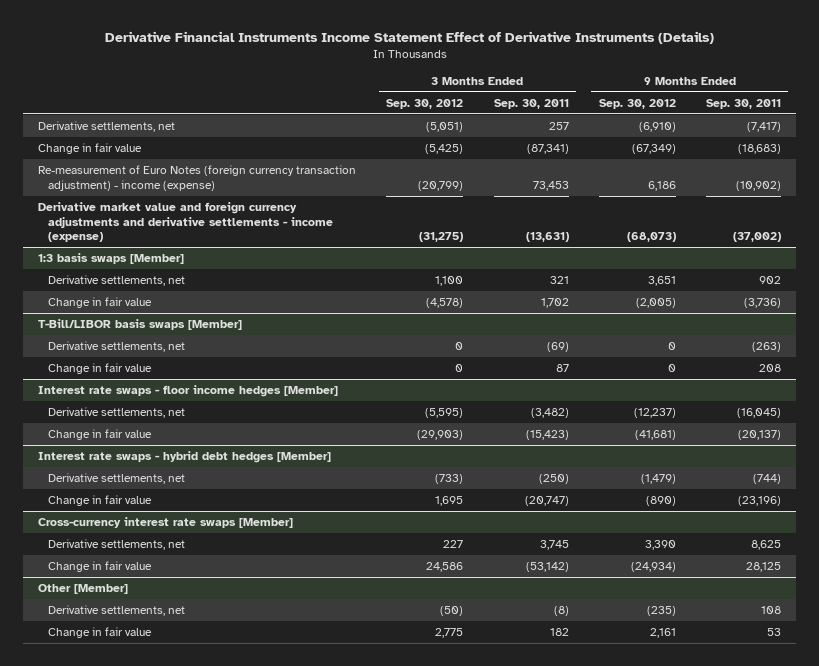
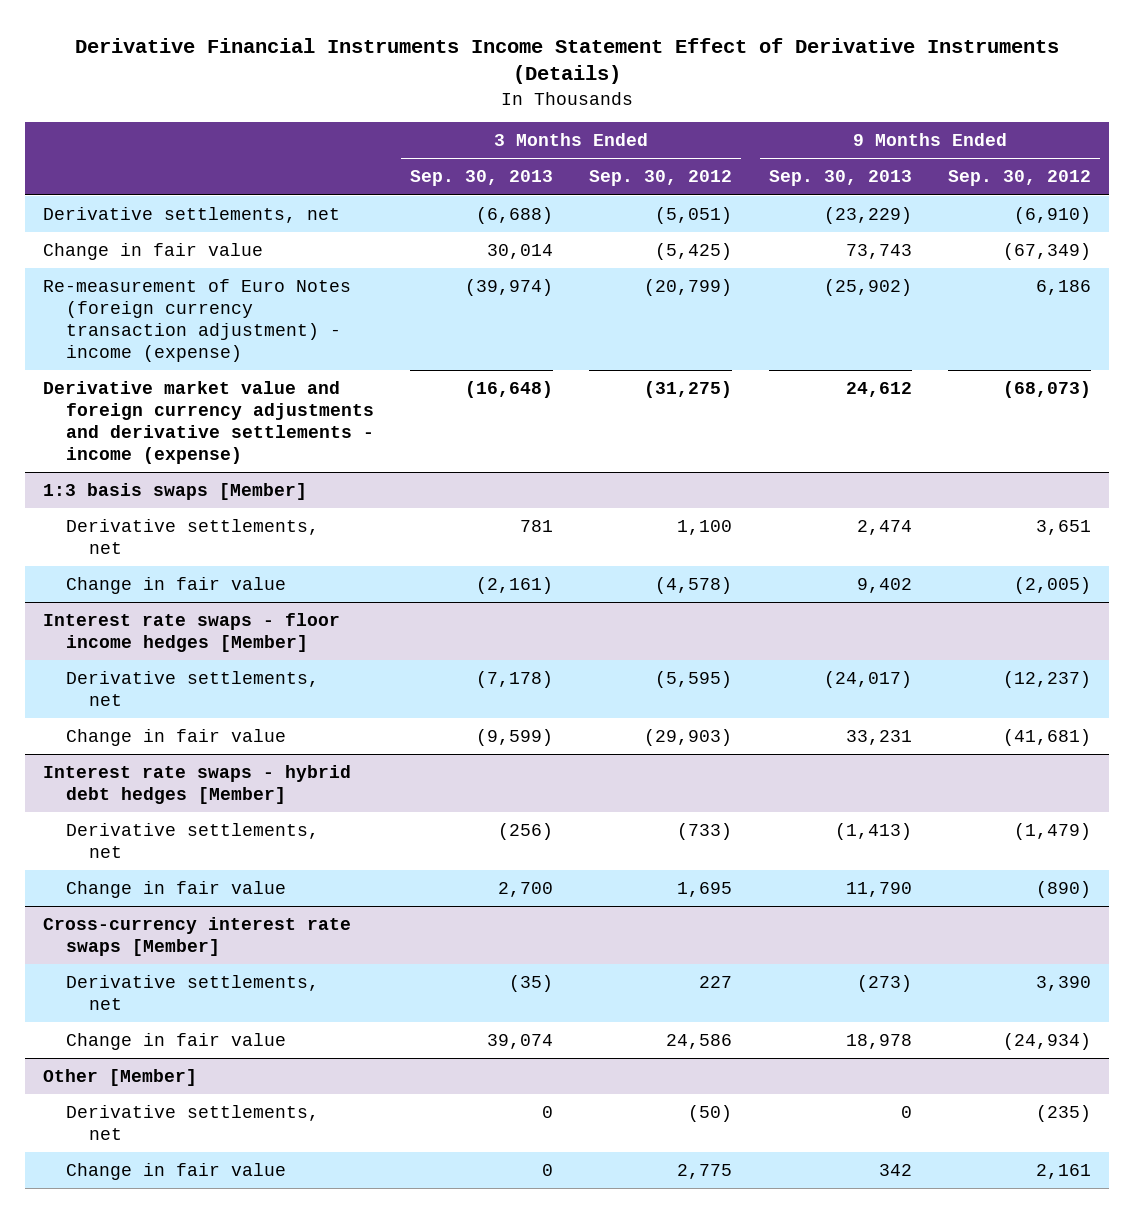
[493,98,569,109] Sep. 30, 2011 -> none
[705,98,781,109] Sep. 30, 2011 -> none
none -> [410,170,554,187] Sep. 30, 2013
none -> [768,170,912,187] Sep. 30, 2013
[38,319,243,331] T-Bill/LIBOR basis swaps [Member] -> none
[48,341,186,353] Derivative settlements, net -> none
[48,363,153,375] Change in fair value -> none

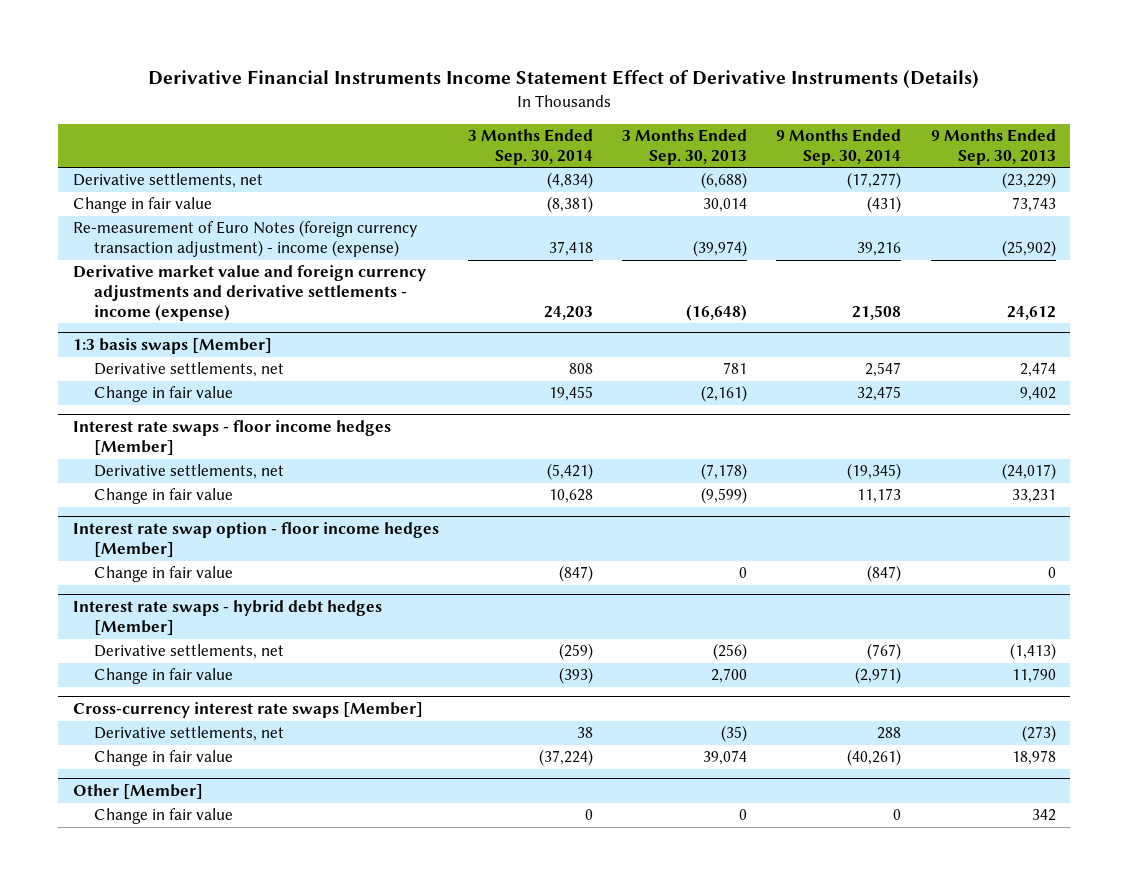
[589,170,733,187] Sep. 30, 2012 -> none
[947,170,1091,187] Sep. 30, 2012 -> none
none -> [467,129,593,165] 3 Months Ended Sep. 30, 2014
none -> [776,129,902,165] 9 Months Ended Sep. 30, 2014
none -> [72,522,439,558] Interest rate swap option - floor income hedges [Member]
none -> [93,566,233,583] Change in fair value
[66,1104,320,1140] Derivative settlements, net -> none

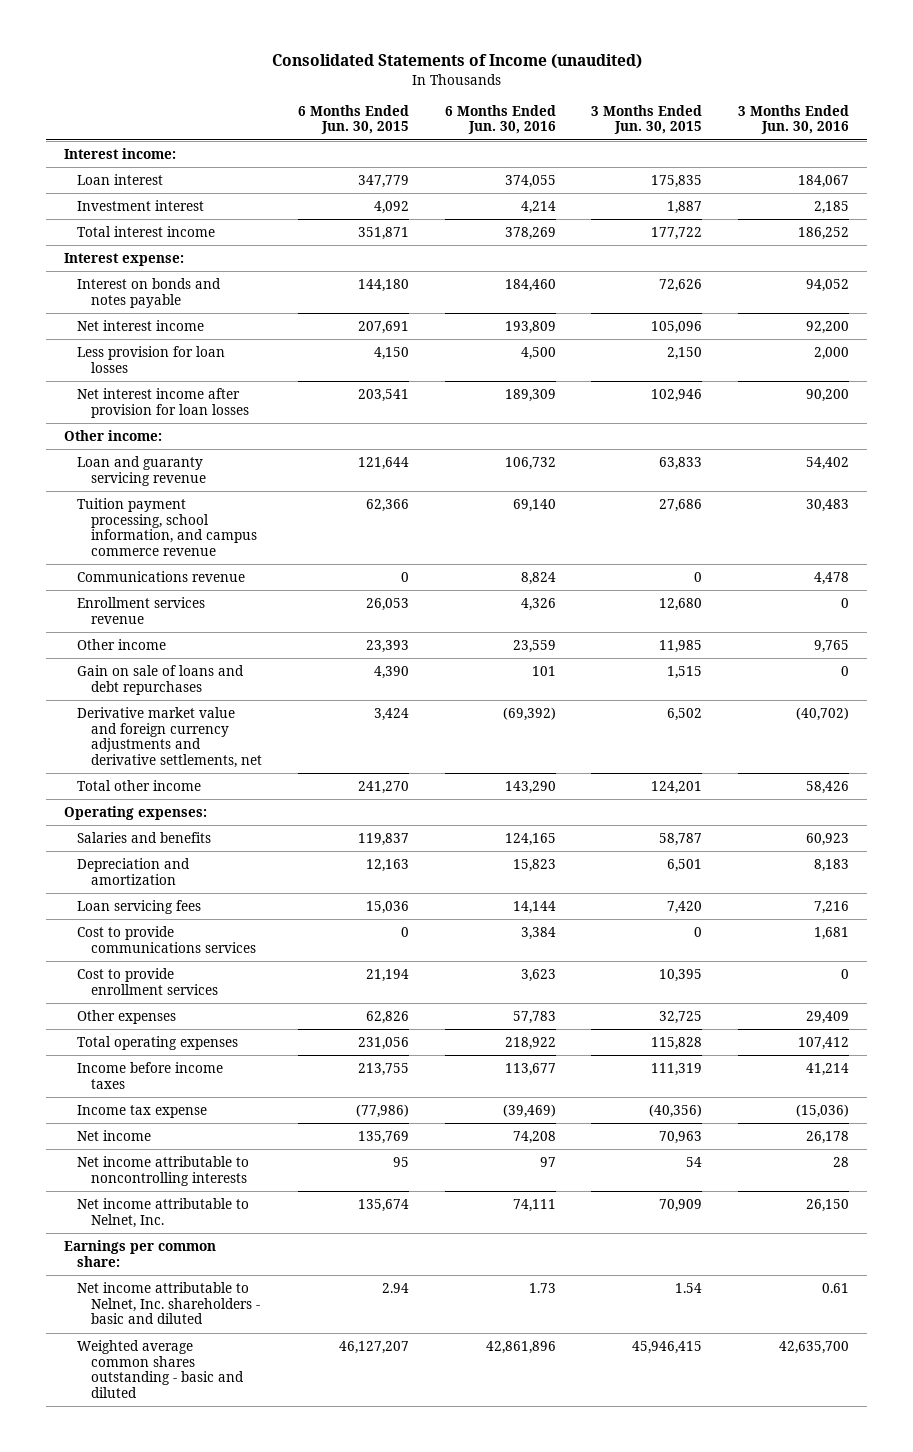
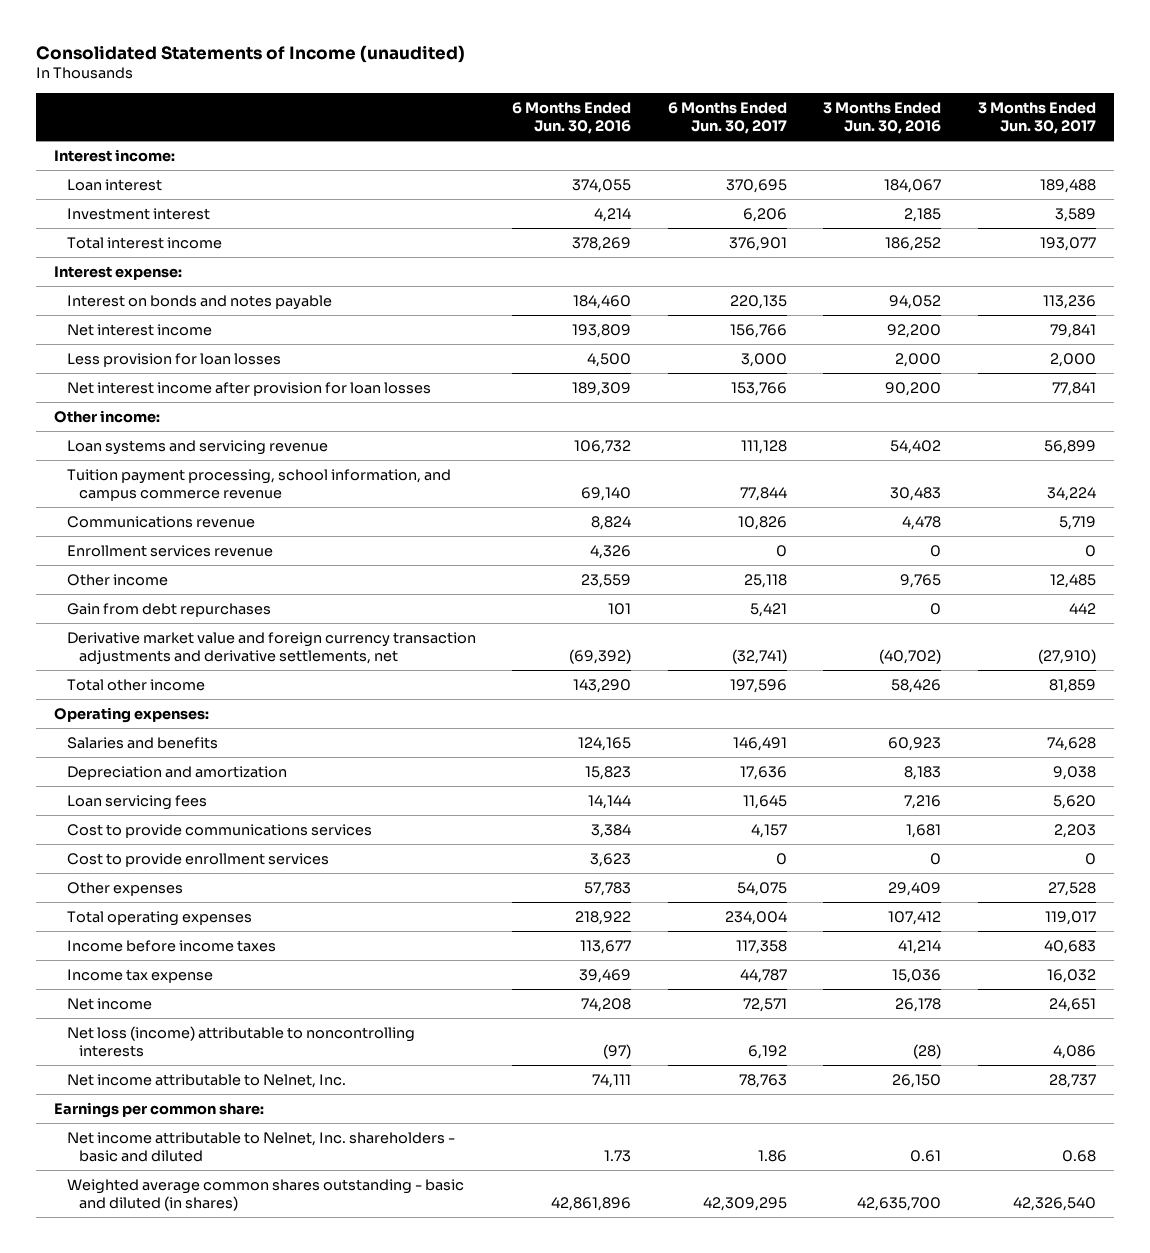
[297,104,409,135] 6 Months Ended Jun. 30, 2015 -> none
[591,104,703,135] 3 Months Ended Jun. 30, 2015 -> none
none -> [667,102,787,135] 6 Months Ended Jun. 30, 2017
none -> [977,102,1096,135] 3 Months Ended Jun. 30, 2017
[77,455,206,486] Loan and guaranty servicing revenue -> [66,439,328,455] Loan systems and servicing revenue
[77,664,245,695] Gain on sale of loans and debt repurchases -> [66,602,271,617] Gain from debt repurchases
[77,706,262,769] Derivative market value and foreign currency adjustments and derivative settlements, net -> [66,631,476,665] Derivative market value and foreign currency transaction adjustments and derivative settlements, net
[502,1103,556,1118] (39,469) -> [579,968,632,983] 39,469
[796,1103,850,1118] (15,036) -> [892,968,942,983] 15,036
[77,1155,250,1186] Net income attributable to noncontrolling interests -> [66,1025,415,1058] Net loss (income) attributable to noncontrolling interests
[539,1156,556,1167] 97 -> [603,1044,632,1060] (97)
[833,1156,850,1167] 28 -> [913,1044,942,1060] (28)
[77,1339,244,1399] Weighted average common shares outstanding - basic and diluted -> [66,1178,464,1212] Weighted average common shares outstanding - basic and diluted (in shares)

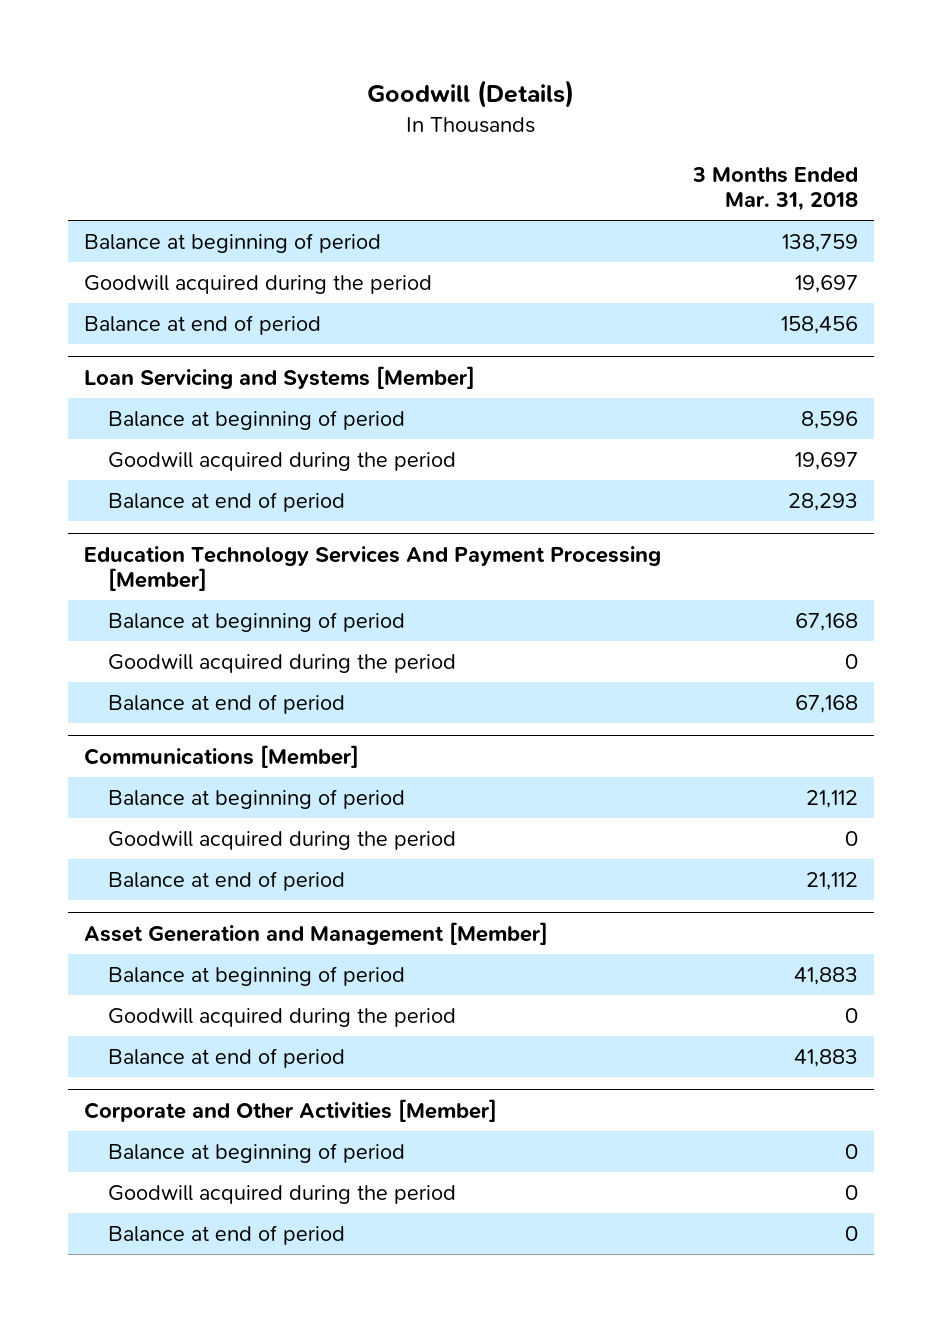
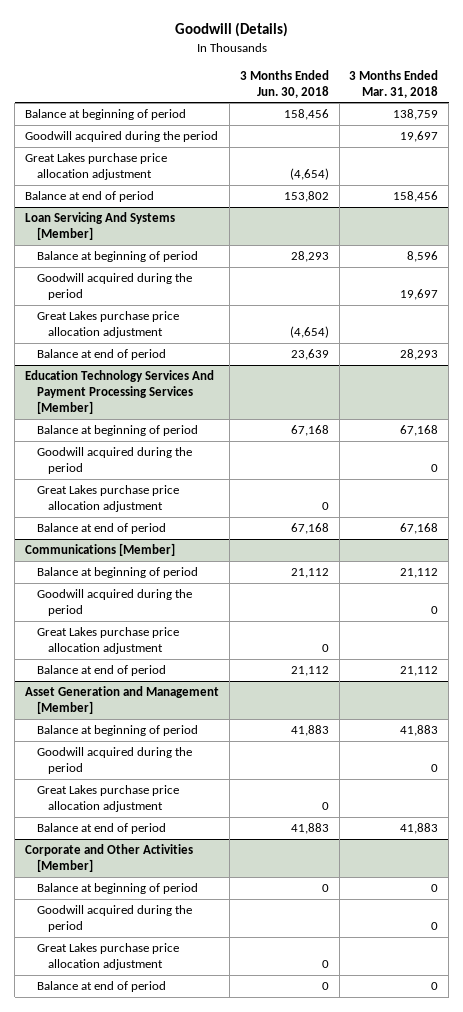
none -> [239,69,329,98] 3 Months Ended Jun. 30, 2018
none -> [25,153,168,181] Great Lakes purchase price allocation adjustment
[84,365,476,389] Loan Servicing and Systems [Member] -> [25,212,176,241] Loan Servicing And Systems [Member]
none -> [36,311,179,339] Great Lakes purchase price allocation adjustment
[84,545,662,592] Education Technology Services And Payment Processing [Member] -> [25,370,215,414] Education Technology Services And Payment Processing Services [Member]
none -> [36,485,179,513] Great Lakes purchase price allocation adjustment
none -> [36,627,179,655] Great Lakes purchase price allocation adjustment
none -> [36,785,179,813] Great Lakes purchase price allocation adjustment
none -> [36,943,179,971] Great Lakes purchase price allocation adjustment

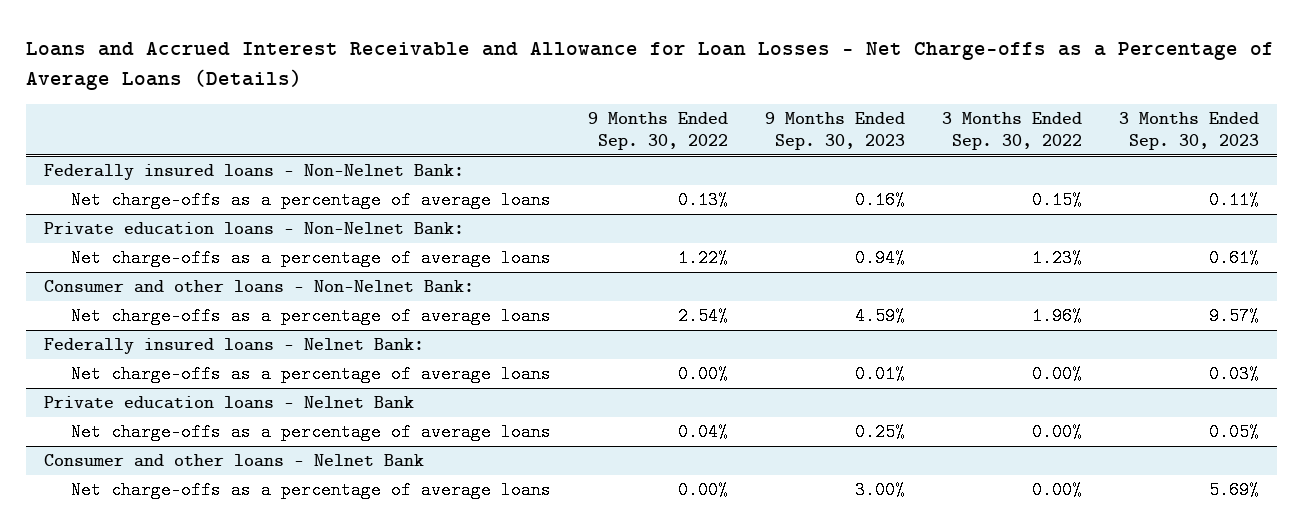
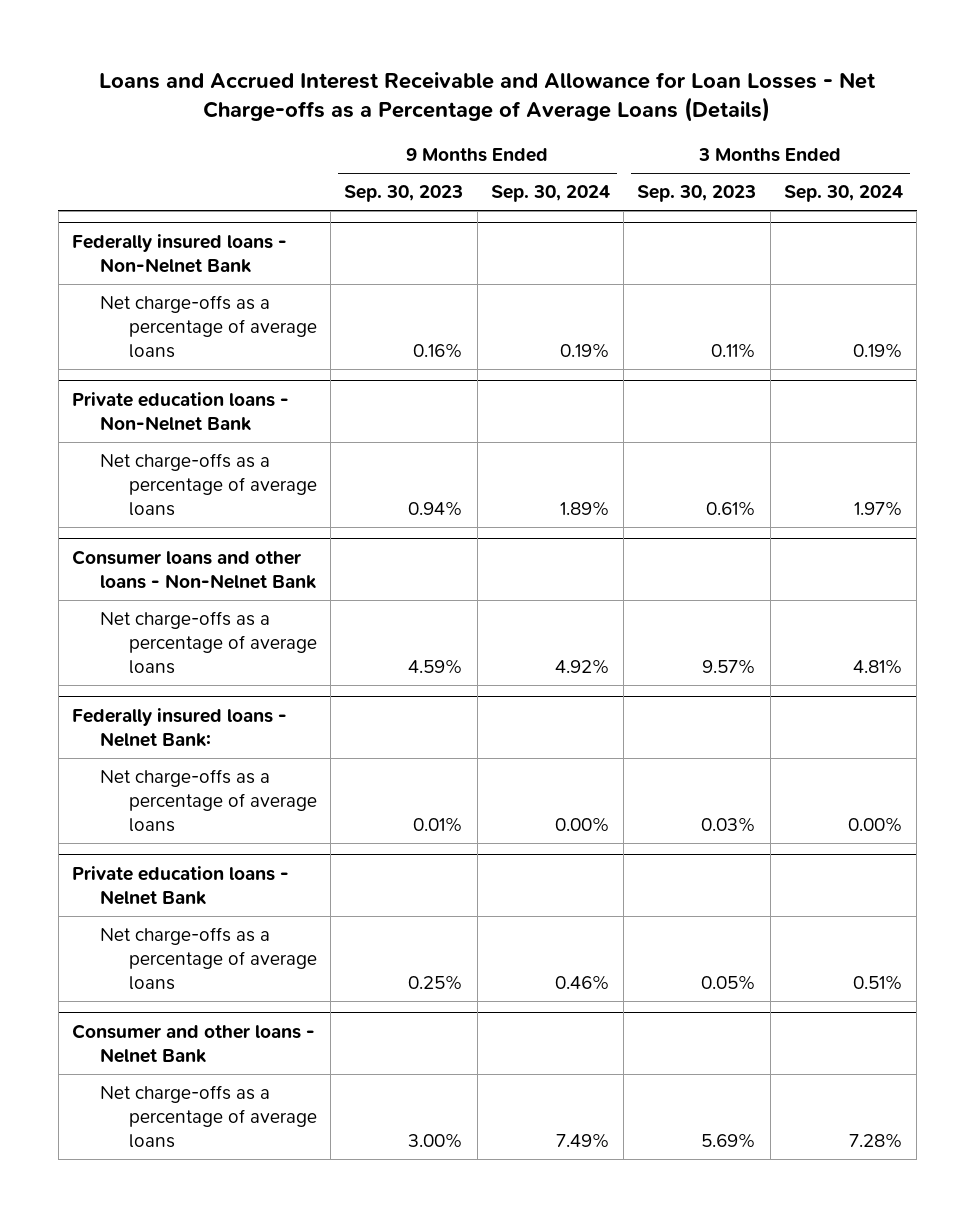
[587,111,728,151] 9 Months Ended Sep. 30, 2022 -> none
[941,111,1082,151] 3 Months Ended Sep. 30, 2022 -> none
none -> [490,185,610,203] Sep. 30, 2024
none -> [783,185,903,203] Sep. 30, 2024
[44,164,465,181] Federally insured loans - Non-Nelnet Bank: -> [71,233,287,273] Federally insured loans - Non-Nelnet Bank
[44,222,465,236] Private education loans - Non-Nelnet Bank: -> [71,391,289,431] Private education loans - Non-Nelnet Bank
[44,280,475,294] Consumer and other loans - Non-Nelnet Bank: -> [71,549,317,589] Consumer loans and other loans - Non-Nelnet Bank

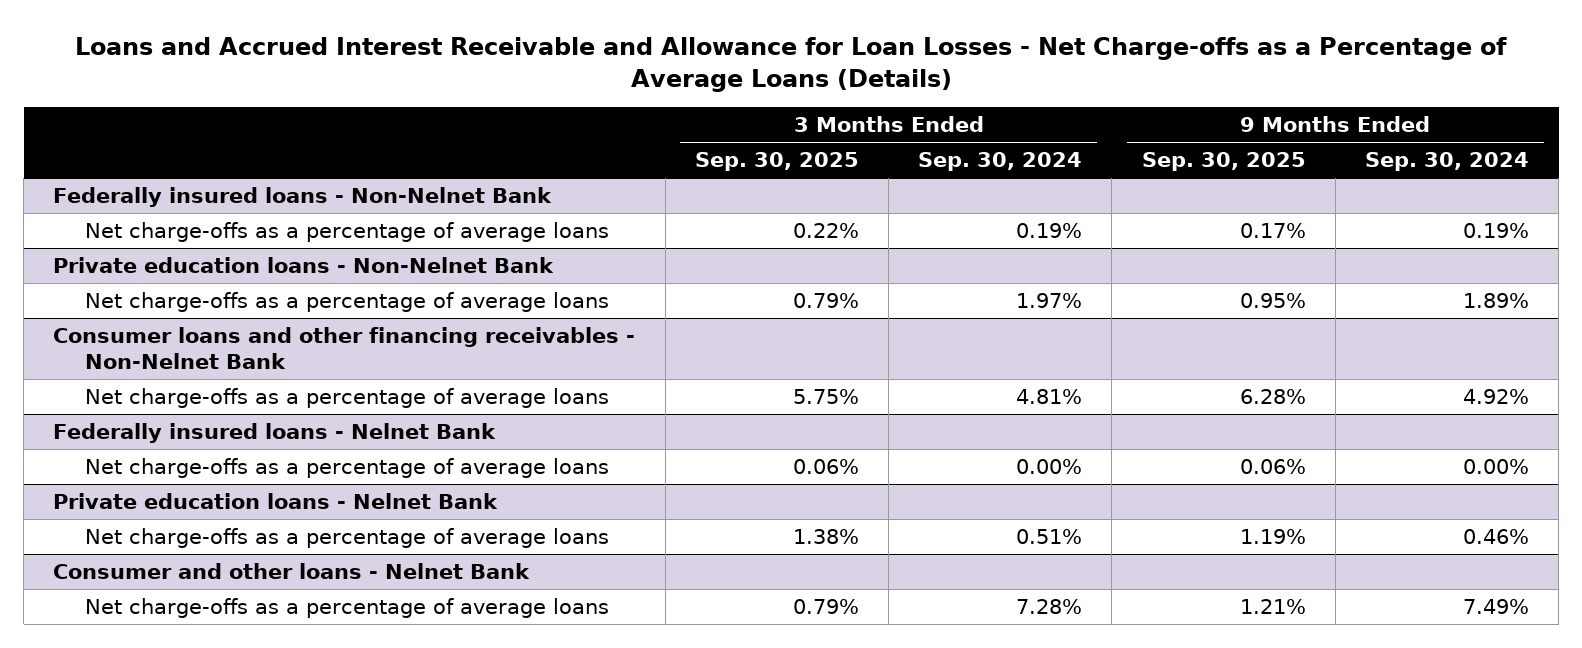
[344,185,464,203] Sep. 30, 2023 -> none
[637,185,757,203] Sep. 30, 2023 -> none
none -> [694,152,859,172] Sep. 30, 2025
none -> [1141,152,1306,172] Sep. 30, 2025
[71,549,317,589] Consumer loans and other loans - Non-Nelnet Bank -> [53,326,636,369] Consumer loans and other financing receivables - Non-Nelnet Bank
[71,707,287,747] Federally insured loans - Nelnet Bank: -> [53,422,497,443] Federally insured loans - Nelnet Bank

